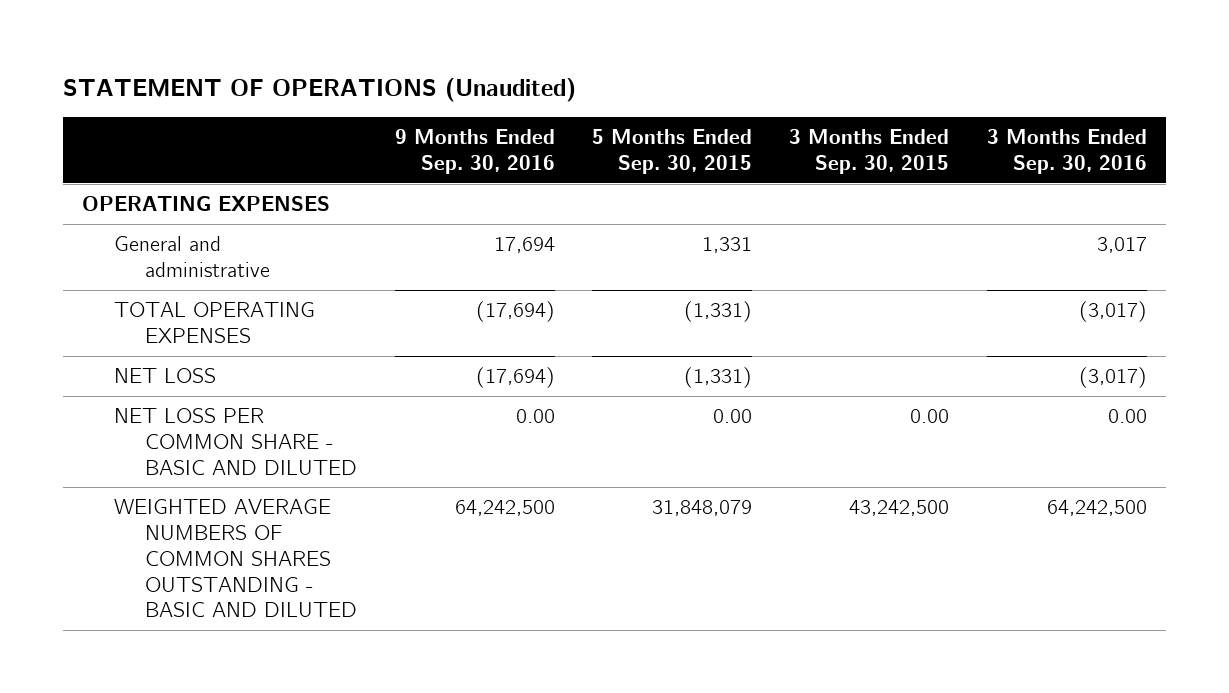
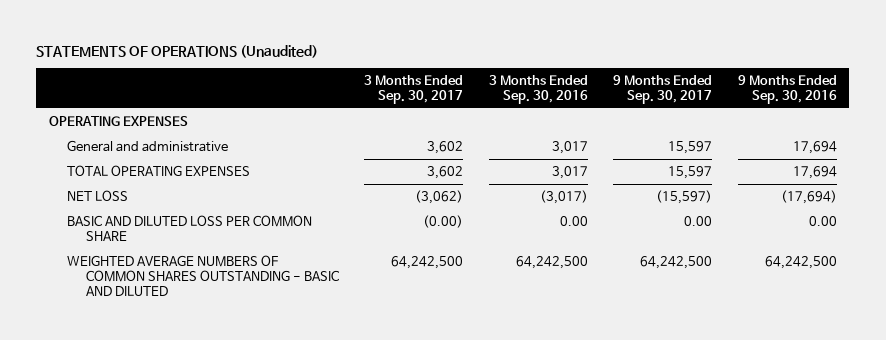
[63,77,577,102] STATEMENT OF OPERATIONS (Unaudited) -> [36,44,319,58] STATEMENTS OF OPERATIONS (Unaudited)
[592,129,753,175] 5 Months Ended Sep. 30, 2015 -> none
[789,129,950,175] 3 Months Ended Sep. 30, 2015 -> none
none -> [364,74,464,104] 3 Months Ended Sep. 30, 2017
none -> [613,74,713,104] 9 Months Ended Sep. 30, 2017
[475,301,555,323] (17,694) -> [792,165,837,179] 17,694
[1078,301,1147,323] (3,017) -> [551,165,588,179] 3,017
[113,408,358,475] NET LOSS PER COMMON SHARE - BASIC AND DILUTED -> [67,214,313,242] BASIC AND DILUTED LOSS PER COMMON SHARE

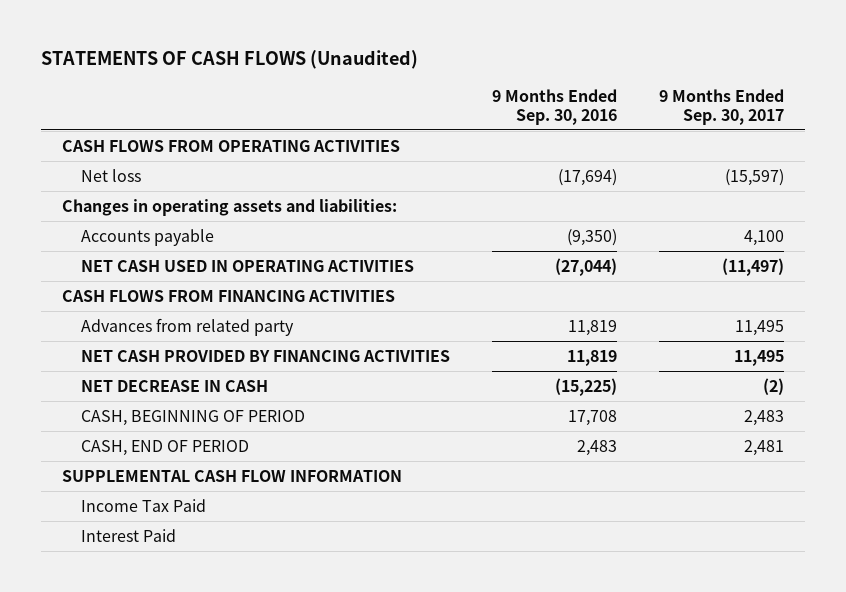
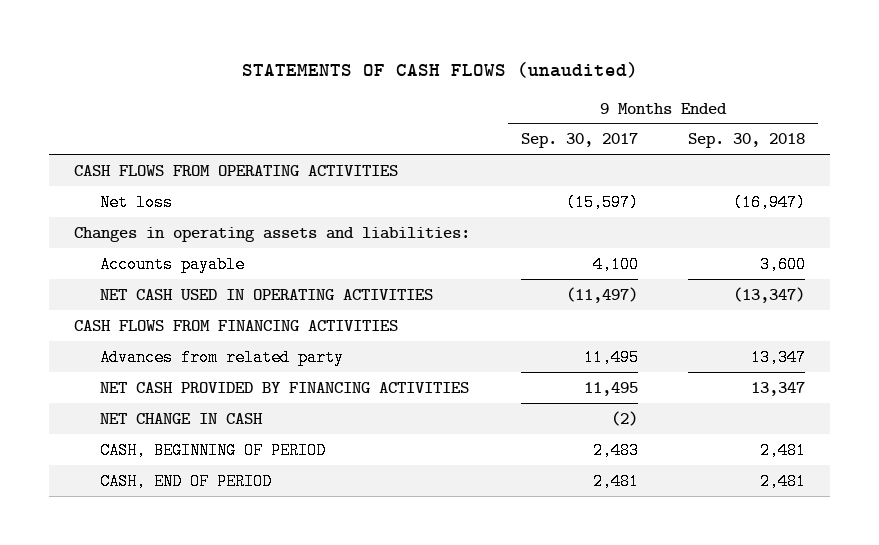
[40,50,418,70] STATEMENTS OF CASH FLOWS (Unaudited) -> [241,61,638,78] STATEMENTS OF CASH FLOWS (unaudited)
[491,88,617,125] 9 Months Ended Sep. 30, 2016 -> none
none -> [688,133,806,149] Sep. 30, 2018
[80,379,268,392] NET DECREASE IN CASH -> [100,412,264,424] NET CHANGE IN CASH
[61,469,402,482] SUPPLEMENTAL CASH FLOW INFORMATION -> none
[80,498,206,512] Income Tax Paid -> none
[80,528,176,542] Interest Paid -> none

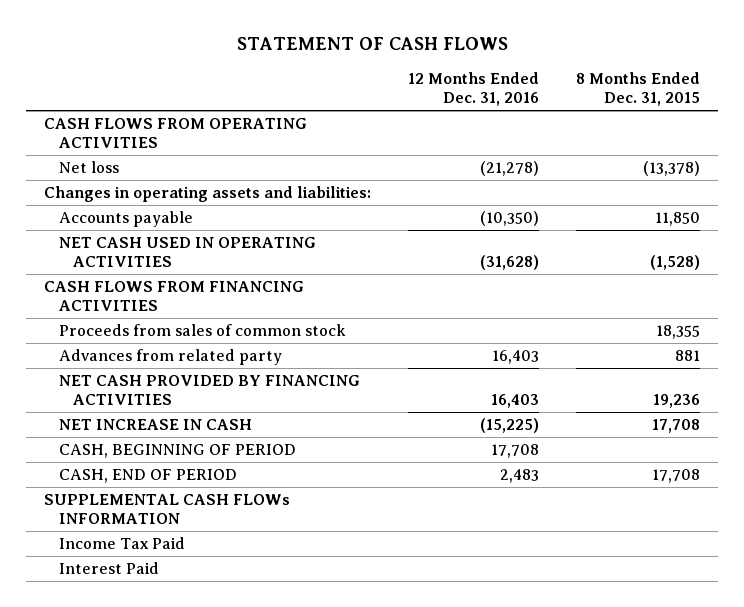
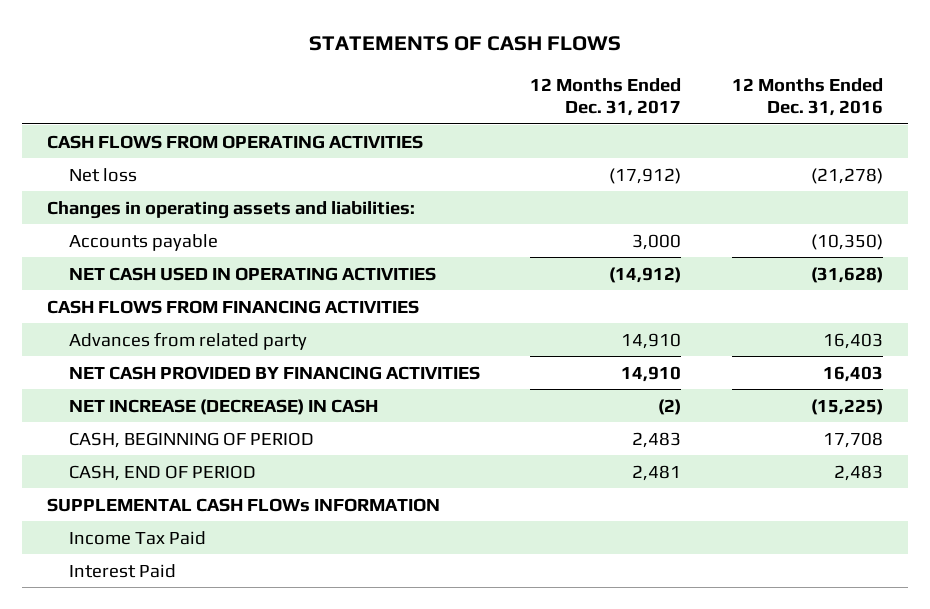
[237,37,509,51] STATEMENT OF CASH FLOWS -> [308,36,621,52] STATEMENTS OF CASH FLOWS
[575,72,700,106] 8 Months Ended Dec. 31, 2015 -> none
none -> [530,78,682,117] 12 Months Ended Dec. 31, 2017
[58,324,346,337] Proceeds from sales of common stock -> none
[58,419,252,431] NET INCREASE IN CASH -> [69,398,379,415] NET INCREASE (DECREASE) IN CASH

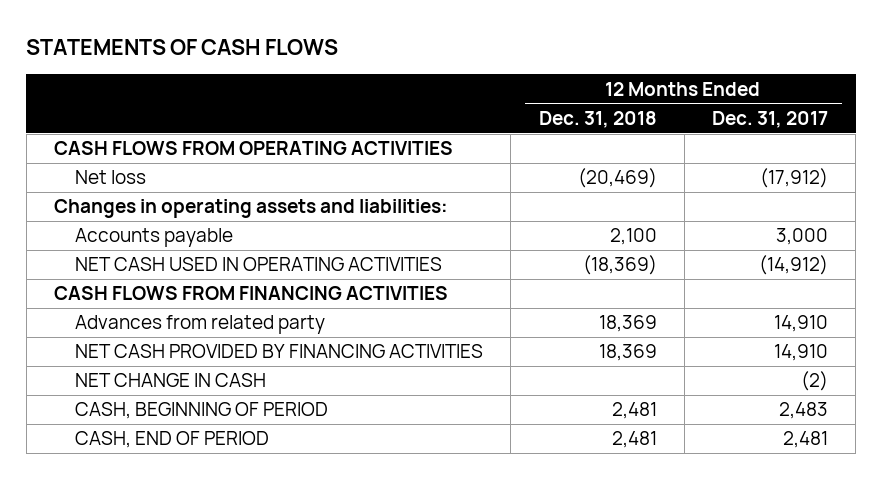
[731,78,883,117] 12 Months Ended Dec. 31, 2016 -> none
none -> [538,110,657,128] Dec. 31, 2018
[69,398,379,415] NET INCREASE (DECREASE) IN CASH -> [75,373,267,388] NET CHANGE IN CASH
[47,497,441,512] SUPPLEMENTAL CASH FLOWs INFORMATION -> none
[69,530,207,545] Income Tax Paid -> none
[69,563,177,578] Interest Paid -> none

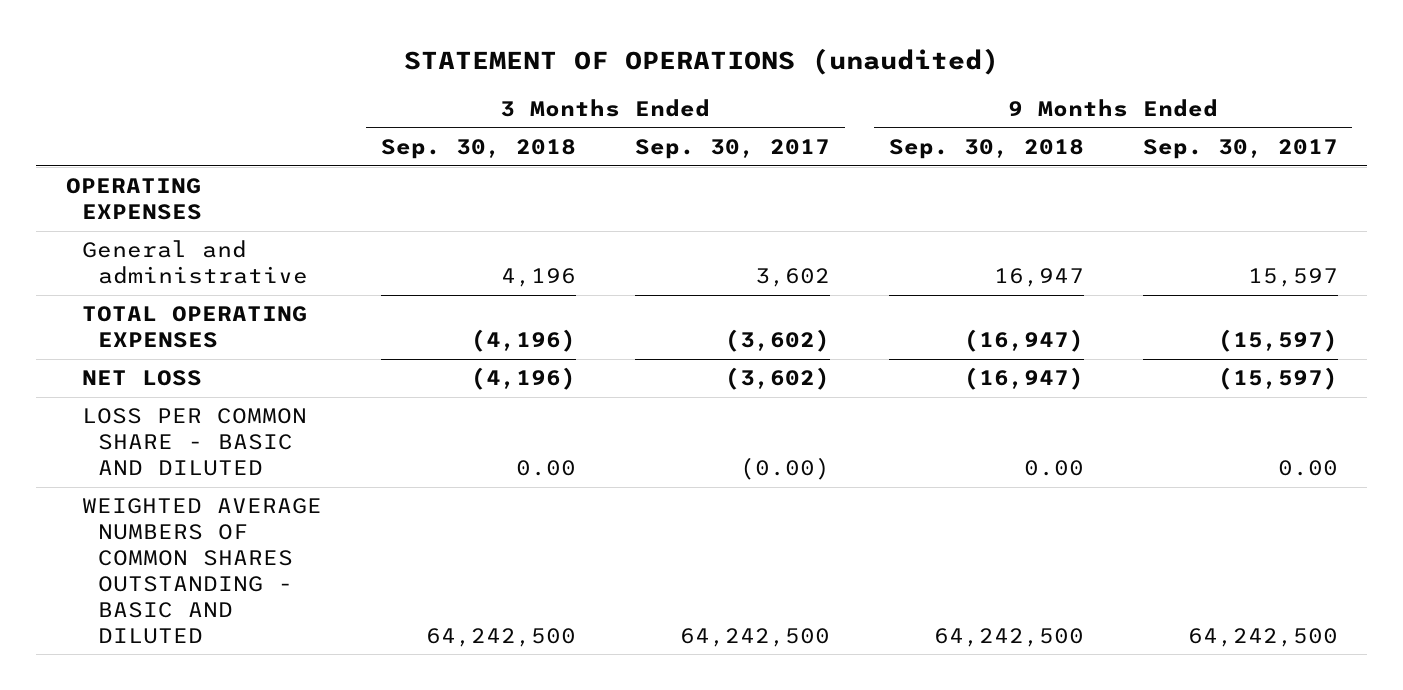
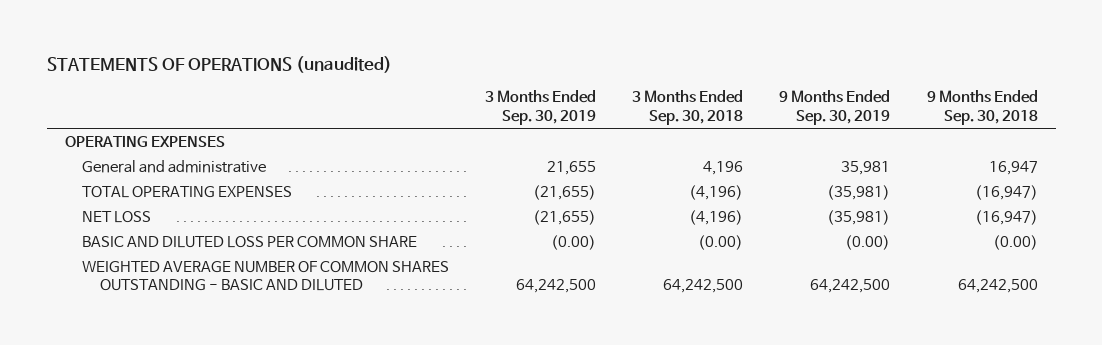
[403,47,999,75] STATEMENT OF OPERATIONS (unaudited) -> [46,55,392,73] STATEMENTS OF OPERATIONS (unaudited)
[634,139,830,160] Sep. 30, 2017 -> none
[1142,139,1338,160] Sep. 30, 2017 -> none
none -> [485,90,597,125] 3 Months Ended Sep. 30, 2019
none -> [779,90,891,125] 9 Months Ended Sep. 30, 2019
[81,408,307,477] LOSS PER COMMON SHARE - BASIC AND DILUTED -> [82,235,418,248] BASIC AND DILUTED LOSS PER COMMON SHARE
[515,460,576,477] 0.00 -> [698,234,744,250] (0.00)
[1023,460,1084,477] 0.00 -> [992,234,1038,250] (0.00)
[81,498,322,644] WEIGHTED AVERAGE NUMBERS OF COMMON SHARES OUTSTANDING - BASIC AND DILUTED -> [82,260,450,292] WEIGHTED AVERAGE NUMBER OF COMMON SHARES OUTSTANDING - BASIC AND DILUTED

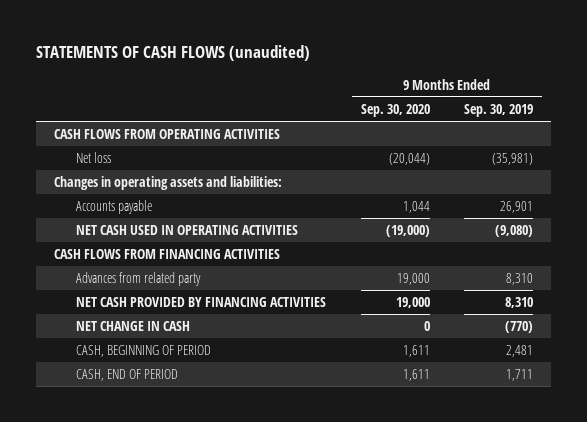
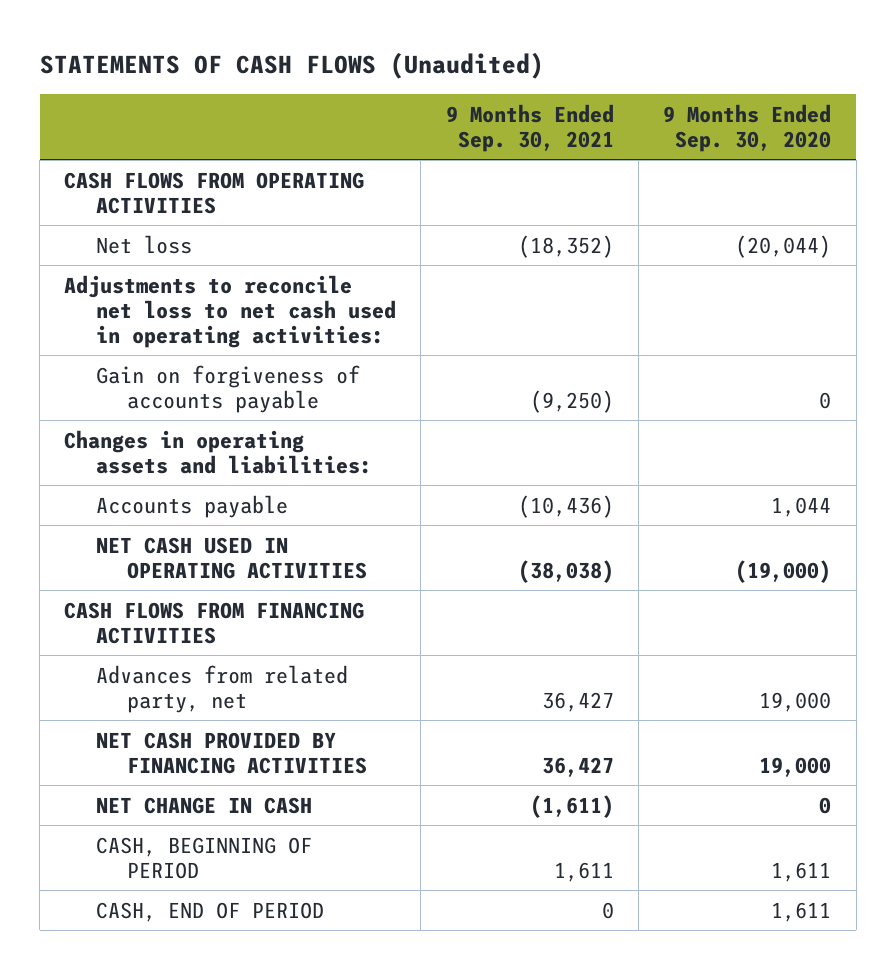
[36,45,311,62] STATEMENTS OF CASH FLOWS (unaudited) -> [39,51,544,79] STATEMENTS OF CASH FLOWS (Unaudited)
[464,104,534,118] Sep. 30, 2019 -> none
none -> [445,103,614,152] 9 Months Ended Sep. 30, 2021
none -> [64,274,396,348] Adjustments to reconcile net loss to net cash used in operating activities:
none -> [95,364,360,413] Gain on forgiveness of accounts payable
[75,272,201,287] Advances from related party -> [95,664,348,713] Advances from related party, net

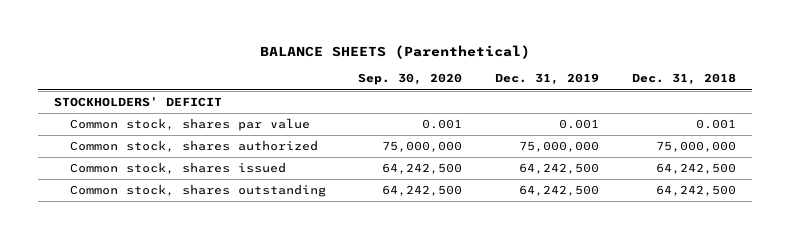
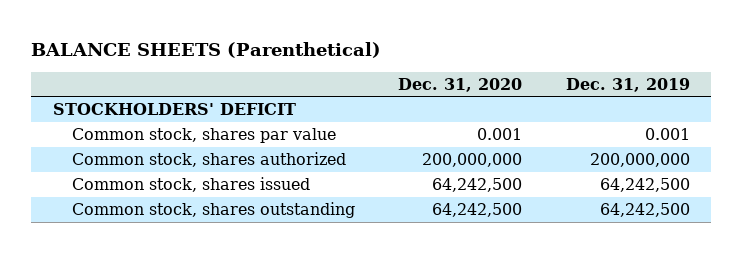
[358,73,463,86] Sep. 30, 2020 -> none
[631,73,736,86] Dec. 31, 2018 -> none
none -> [398,77,523,92] Dec. 31, 2020
[519,141,600,153] 75,000,000 -> [589,153,690,168] 200,000,000

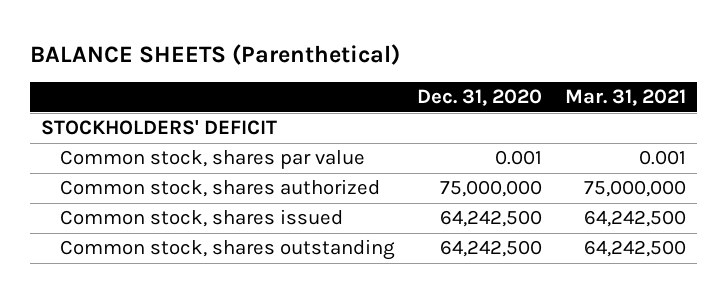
[565,77,690,92] Dec. 31, 2019 -> none
none -> [564,89,686,107] Mar. 31, 2021
[422,153,523,168] 200,000,000 -> [440,180,543,198] 75,000,000

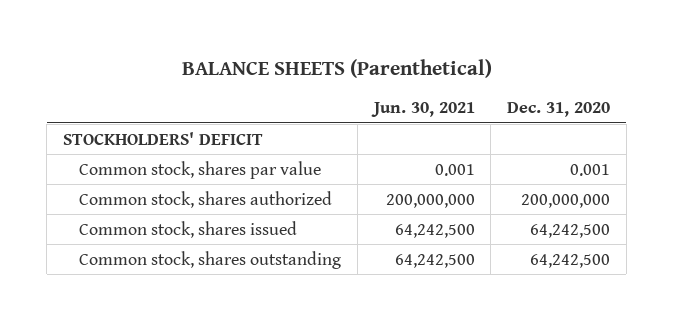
[564,89,686,107] Mar. 31, 2021 -> none
none -> [370,102,475,118] Jun. 30, 2021
[440,180,543,198] 75,000,000 -> [520,193,610,208] 200,000,000

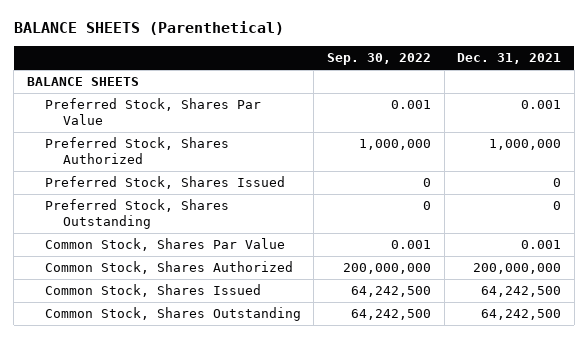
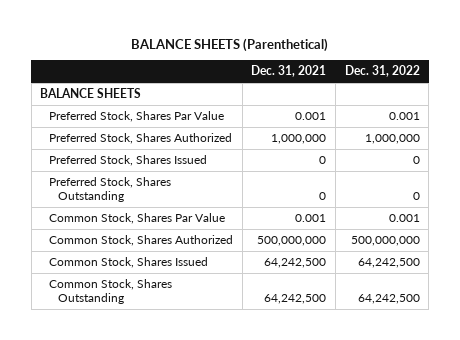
[326,53,431,66] Sep. 30, 2022 -> none
none -> [344,65,420,78] Dec. 31, 2022
[473,263,562,275] 200,000,000 -> [257,235,327,246] 500,000,000

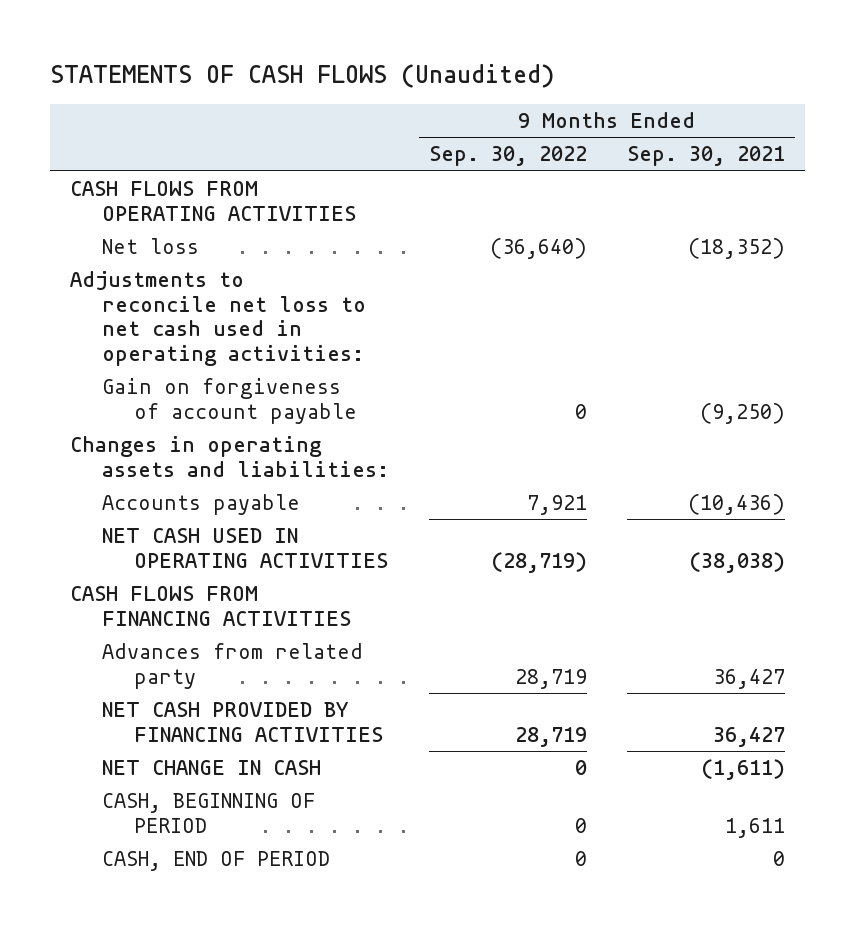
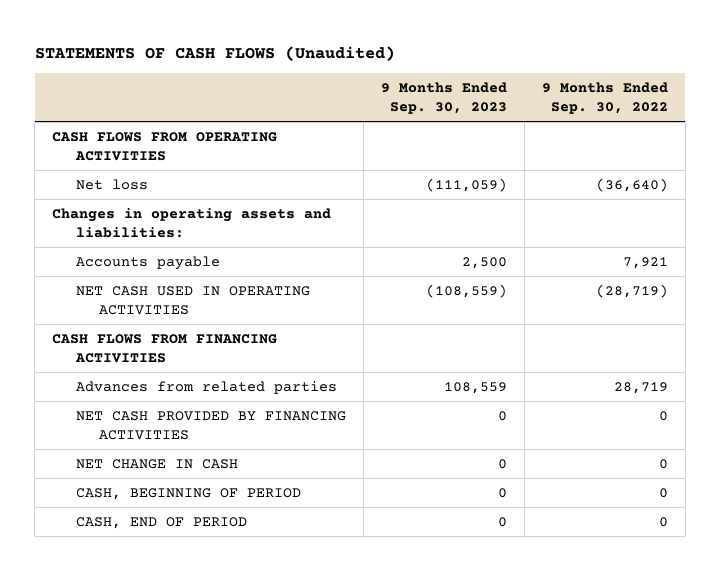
[626,146,785,167] Sep. 30, 2021 -> none
none -> [380,81,507,114] 9 Months Ended Sep. 30, 2023
[69,270,366,367] Adjustments to reconcile net loss to net cash used in operating activities: -> none
[101,377,357,424] Gain on forgiveness of account payable -> none
[101,642,363,689] Advances from related party -> [75,380,337,394] Advances from related parties
[514,726,587,747] 28,719 -> [658,410,668,421] 0

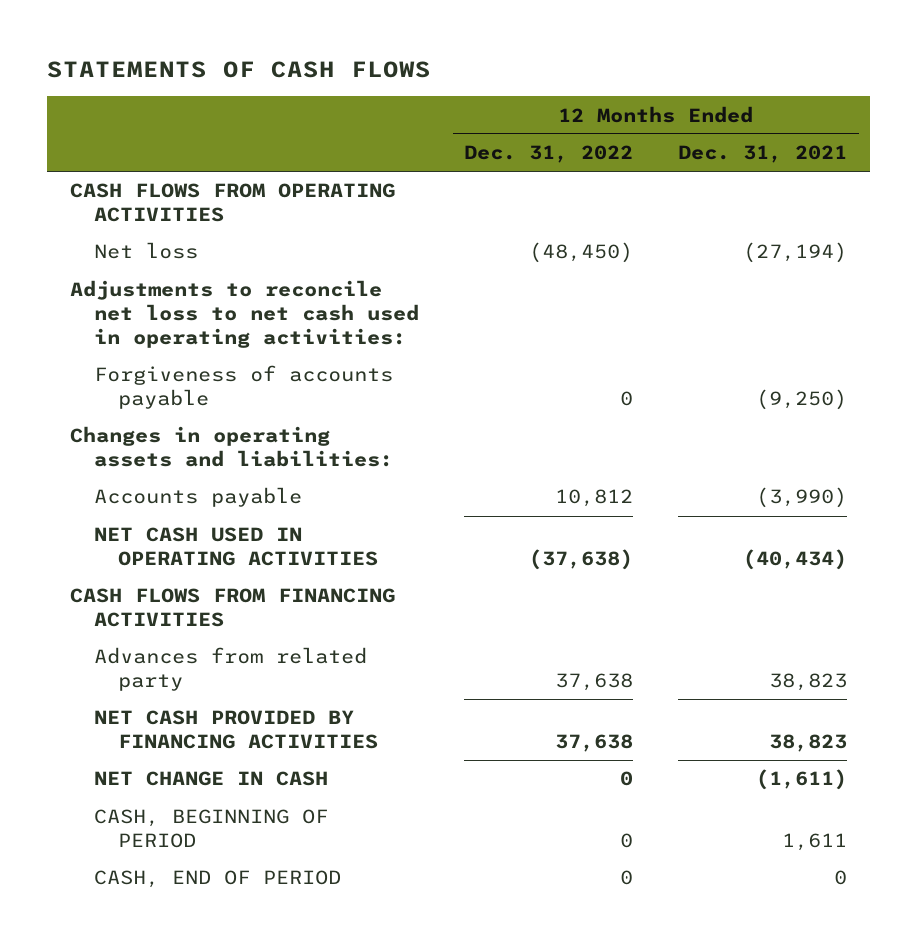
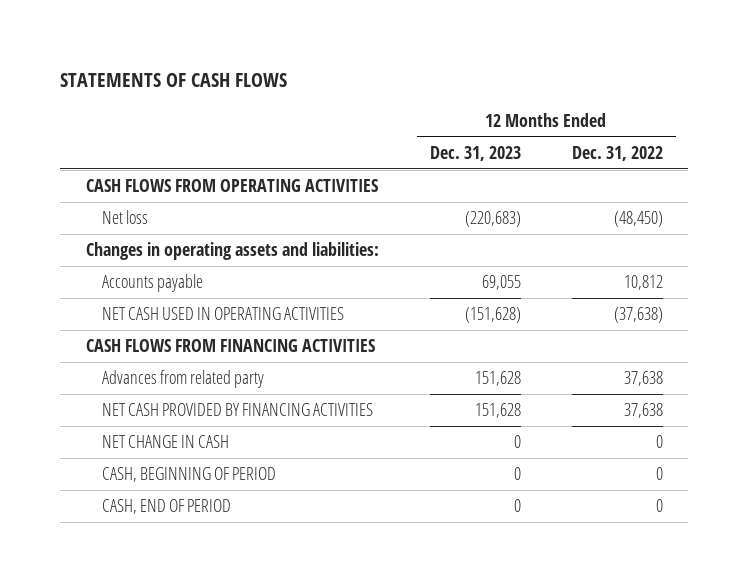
[678,145,848,164] Dec. 31, 2021 -> none
none -> [429,145,521,161] Dec. 31, 2023
[70,280,419,348] Adjustments to reconcile net loss to net cash used in operating activities: -> none
[93,365,393,410] Forgiveness of accounts payable -> none

